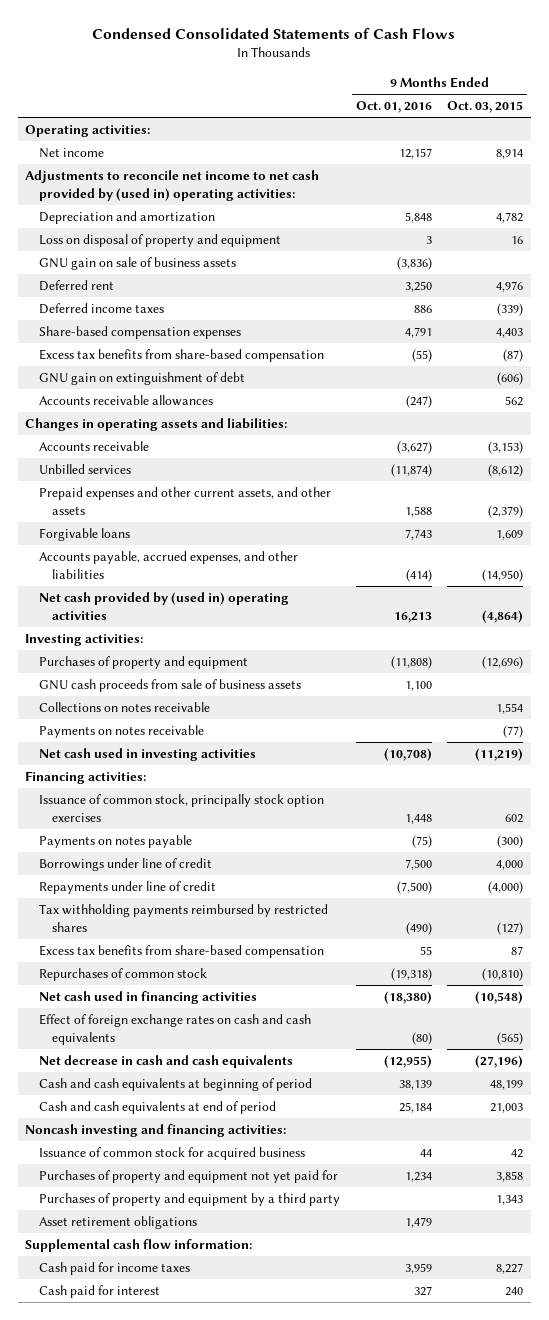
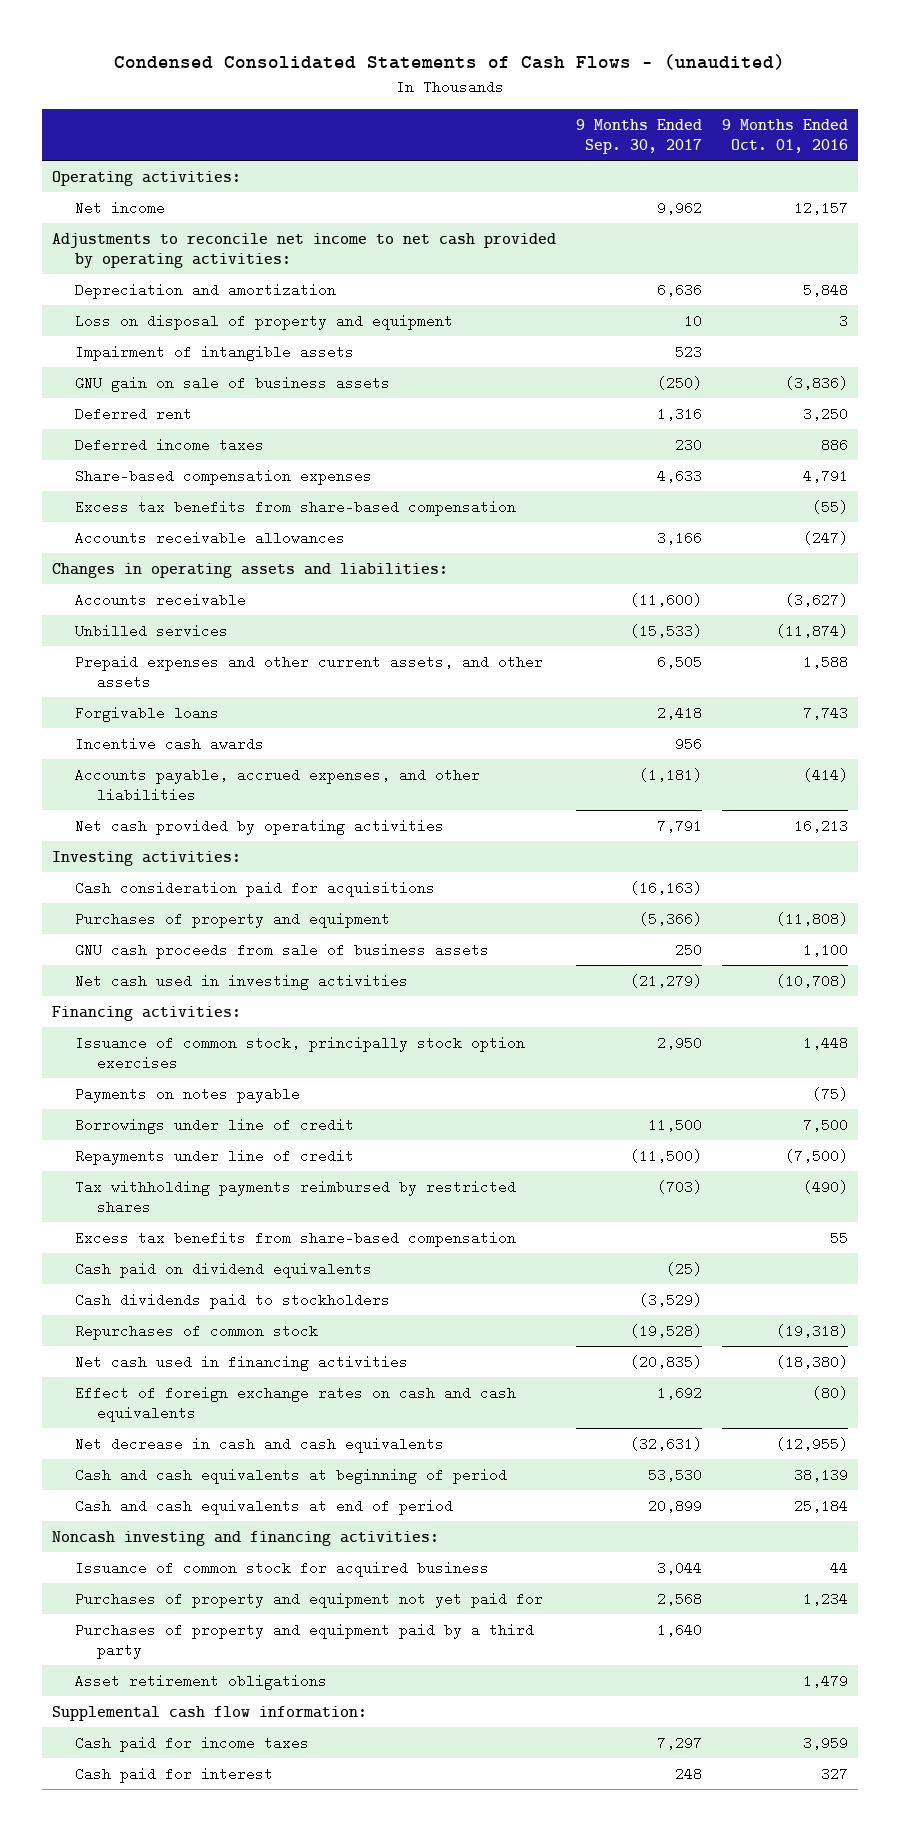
[92,27,456,39] Condensed Consolidated Statements of Cash Flows -> [113,54,785,71] Condensed Consolidated Statements of Cash Flows - (unaudited)
[447,101,524,114] Oct. 03, 2015 -> none
none -> [575,118,702,154] 9 Months Ended Sep. 30, 2017
[25,170,320,201] Adjustments to reconcile net income to net cash provided by (used in) operating activities: -> [51,232,556,268] Adjustments to reconcile net income to net cash provided by operating activities:
none -> [74,344,354,361] Impairment of intangible assets
[38,372,245,386] GNU gain on extinguishment of debt -> none
none -> [74,736,264,751] Incentive cash awards
[38,592,289,620] Net cash provided by (used in) operating activities -> [74,818,444,835] Net cash provided by operating activities
none -> [74,880,435,897] Cash consideration paid for acquisitions
[38,702,210,713] Collections on notes receivable -> none
[38,725,204,739] Payments on notes receivable -> none
none -> [74,1261,372,1278] Cash paid on dividend equivalents
none -> [74,1292,390,1309] Cash dividends paid to stockholders
[38,1193,340,1207] Purchases of property and equipment by a third party -> [74,1622,534,1659] Purchases of property and equipment paid by a third party

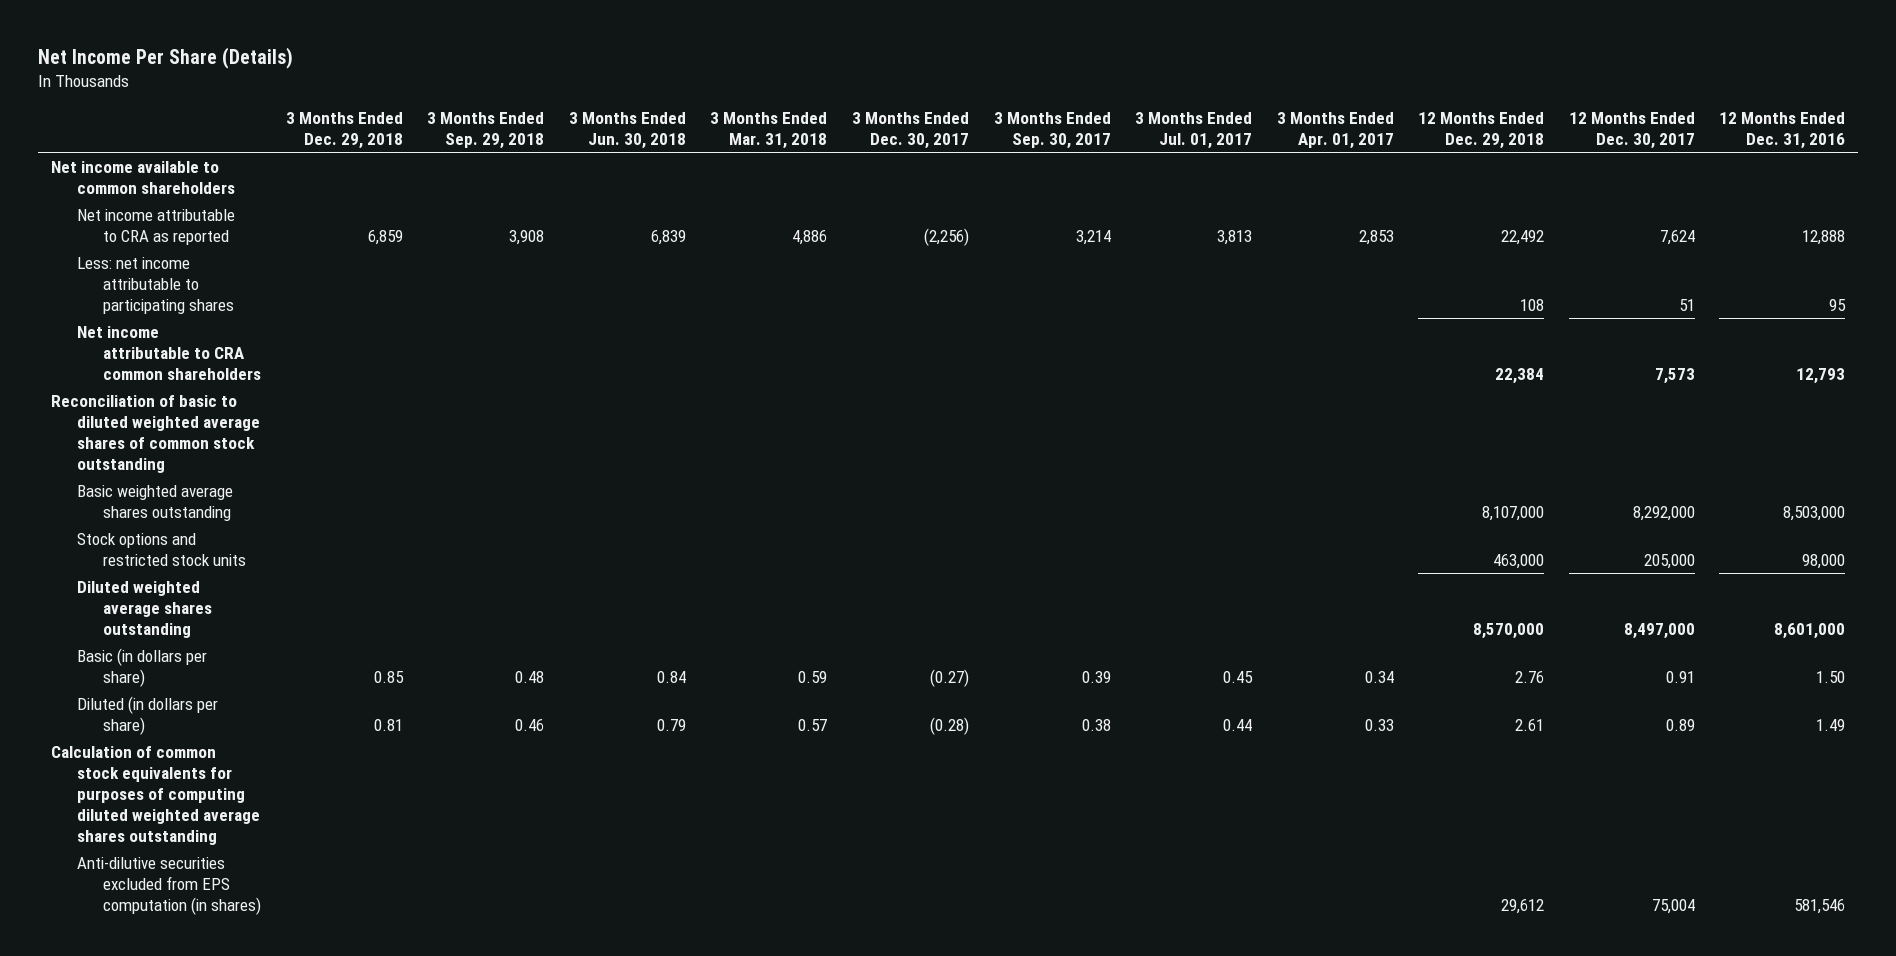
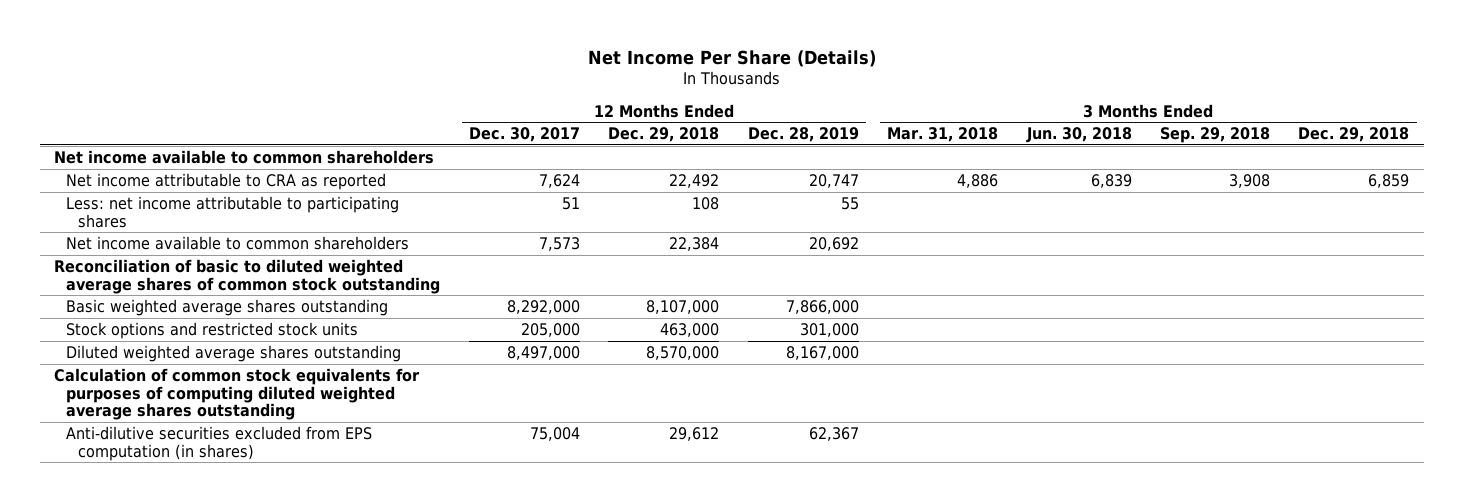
[852,111,970,149] 3 Months Ended Dec. 30, 2017 -> none
[993,111,1111,149] 3 Months Ended Sep. 30, 2017 -> none
[1135,111,1253,149] 3 Months Ended Jul. 01, 2017 -> none
[1276,111,1394,149] 3 Months Ended Apr. 01, 2017 -> none
[1719,111,1846,149] 12 Months Ended Dec. 31, 2016 -> none
none -> [747,127,859,143] Dec. 28, 2019
[76,325,262,380] Net income attributable to CRA common shareholders -> [66,235,410,250] Net income available to common shareholders
[76,647,207,687] Basic (in dollars per share) -> none
[76,695,218,735] Diluted (in dollars per share) -> none

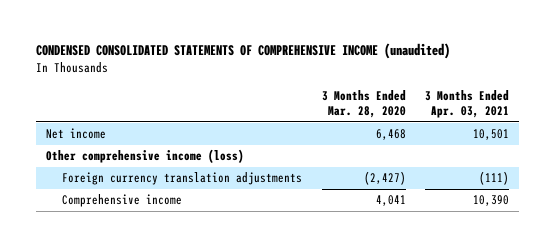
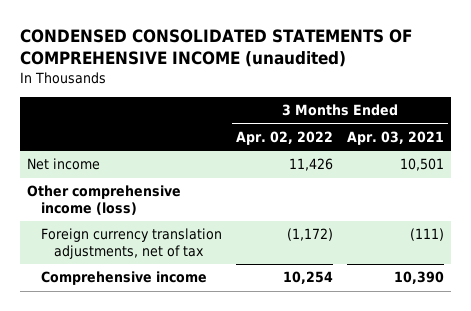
[321,89,406,118] 3 Months Ended Mar. 28, 2020 -> none
none -> [235,131,333,146] Apr. 02, 2022
[62,172,303,186] Foreign currency translation adjustments -> [40,228,222,260] Foreign currency translation adjustments, net of tax

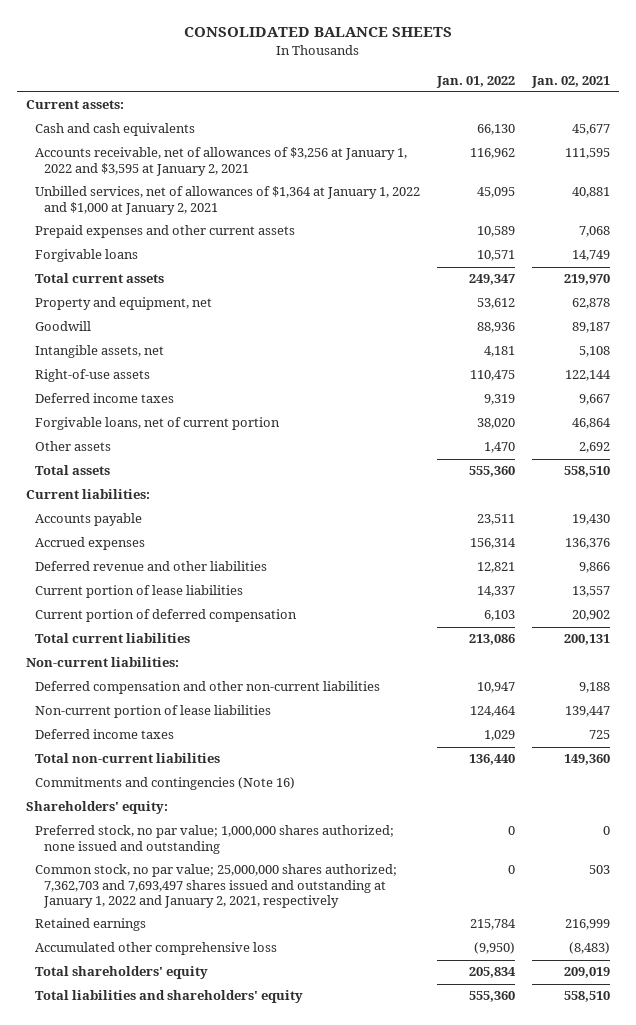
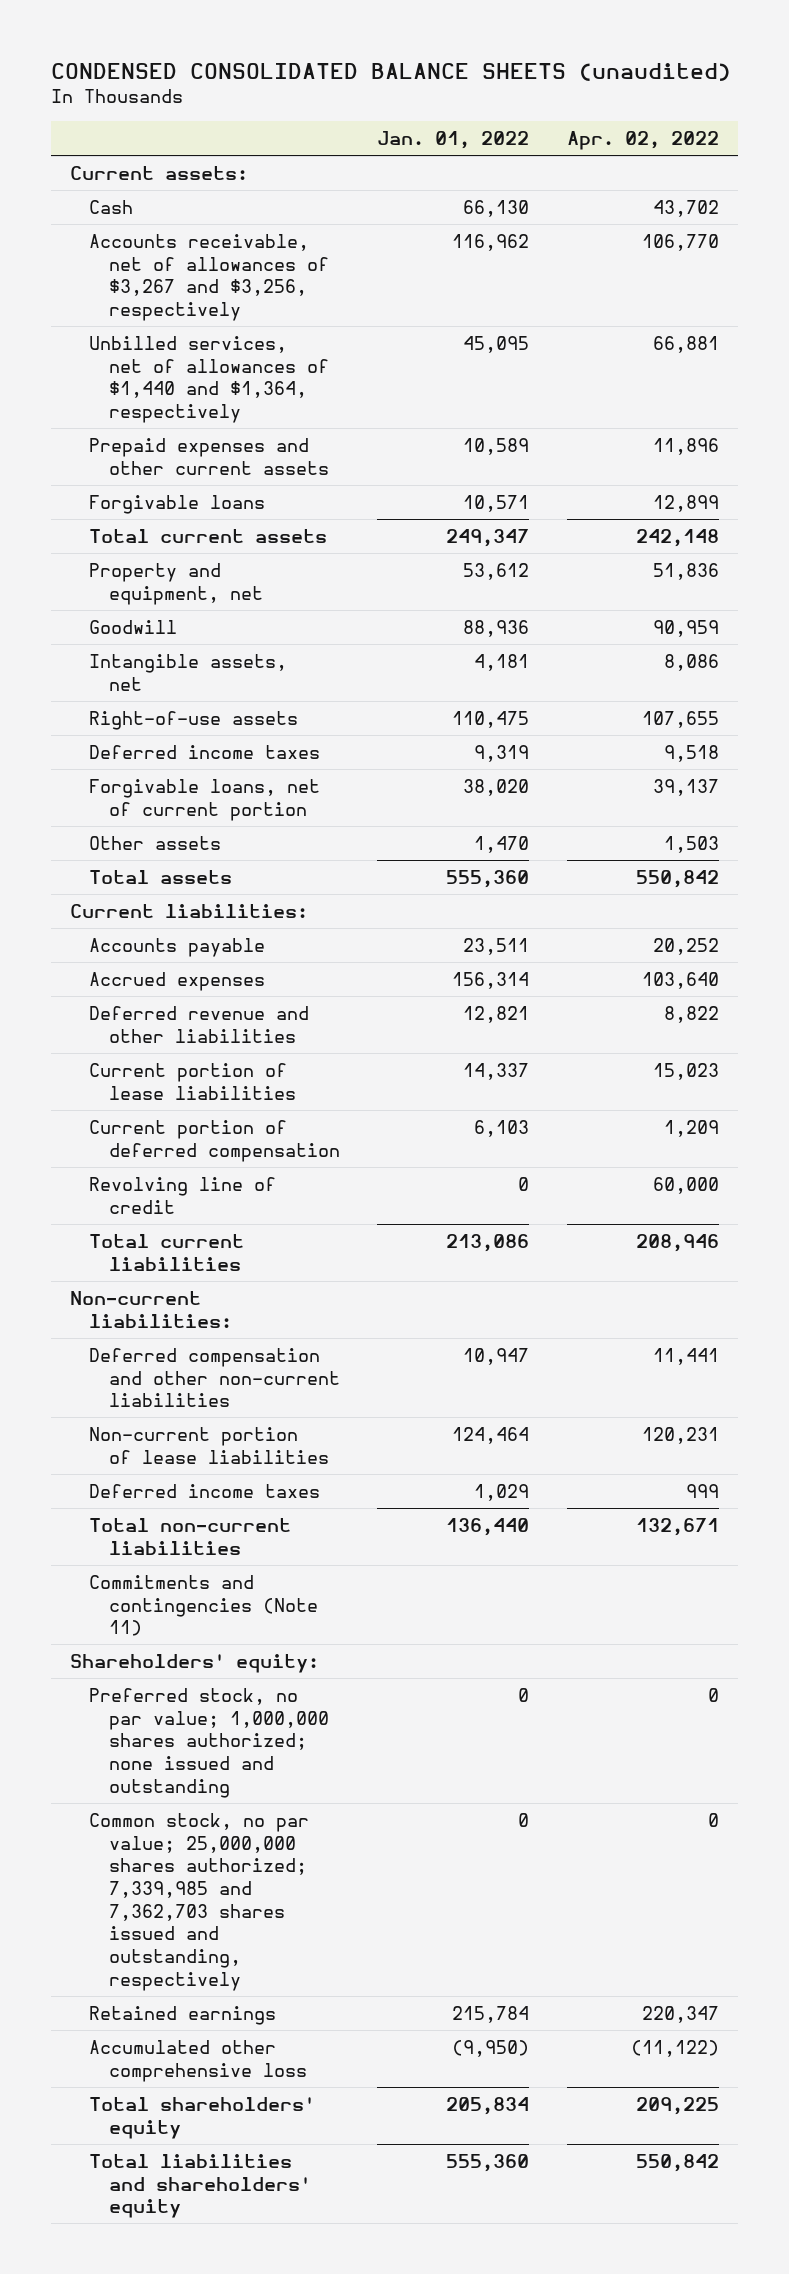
[183,27,452,38] CONSOLIDATED BALANCE SHEETS -> [51,62,732,81] CONDENSED CONSOLIDATED BALANCE SHEETS (unaudited)
[531,75,611,88] Jan. 02, 2021 -> none
none -> [566,131,719,151] Apr. 02, 2022
[35,123,196,137] Cash and cash equivalents -> [89,199,134,214] Cash
[35,147,408,176] Accounts receivable, net of allowances of $3,256 at January 1, 2022 and $3,595 at January 2, 2021 -> [89,233,329,321] Accounts receivable, net of allowances of $3,267 and $3,256, respectively
[35,186,421,215] Unbilled services, net of allowances of $1,364 at January 1, 2022 and $1,000 at January 2, 2021 -> [89,335,329,423] Unbilled services, net of allowances of $1,440 and $1,364, respectively
none -> [89,1176,277,1214] Revolving line of credit
[35,777,296,791] Commitments and contingencies (Note 16) -> [89,1574,318,1637] Commitments and contingencies (Note 11)
[35,864,398,909] Common stock, no par value; 25,000,000 shares authorized; 7,362,703 and 7,693,497 shares issued and outstanding at January 1, 2022 and January 2, 2021, respectively -> [89,1812,310,1991] Common stock, no par value; 25,000,000 shares authorized; 7,339,985 and 7,362,703 shares issued and outstanding, respectively

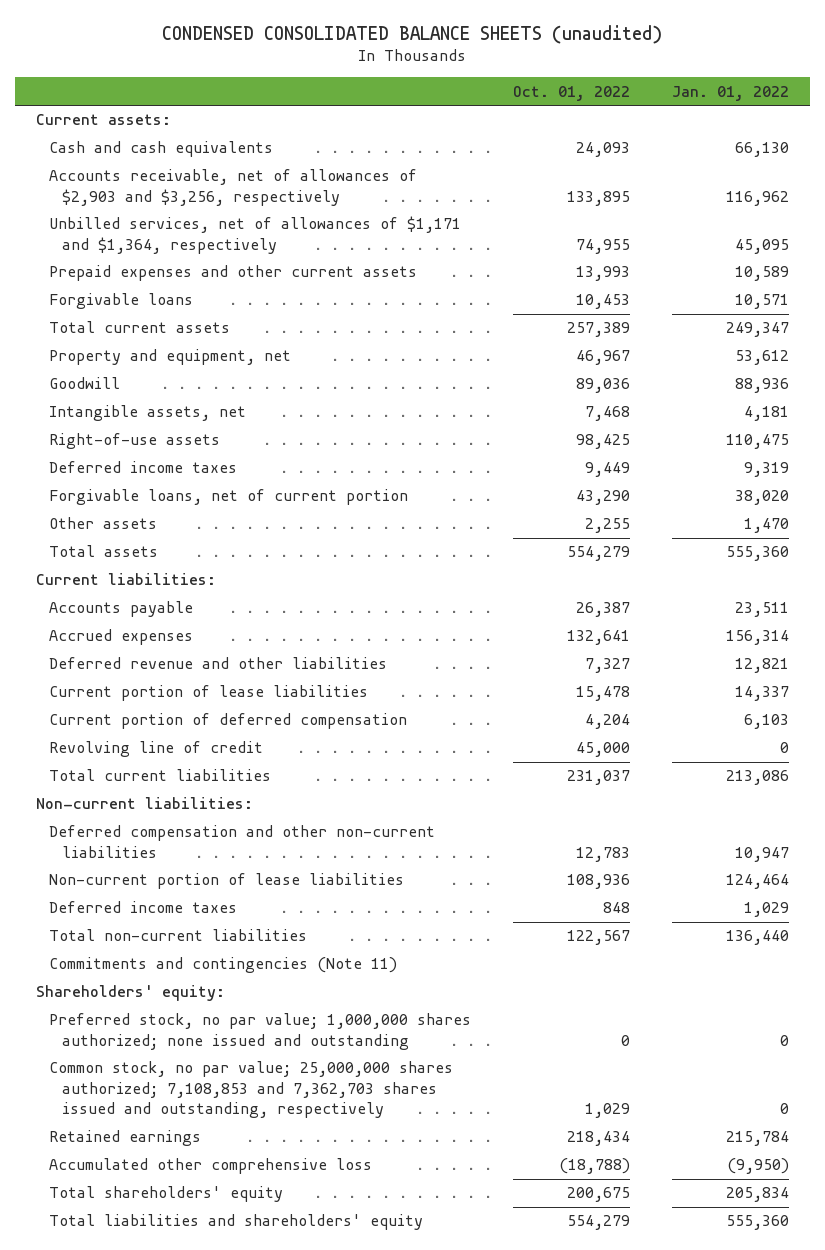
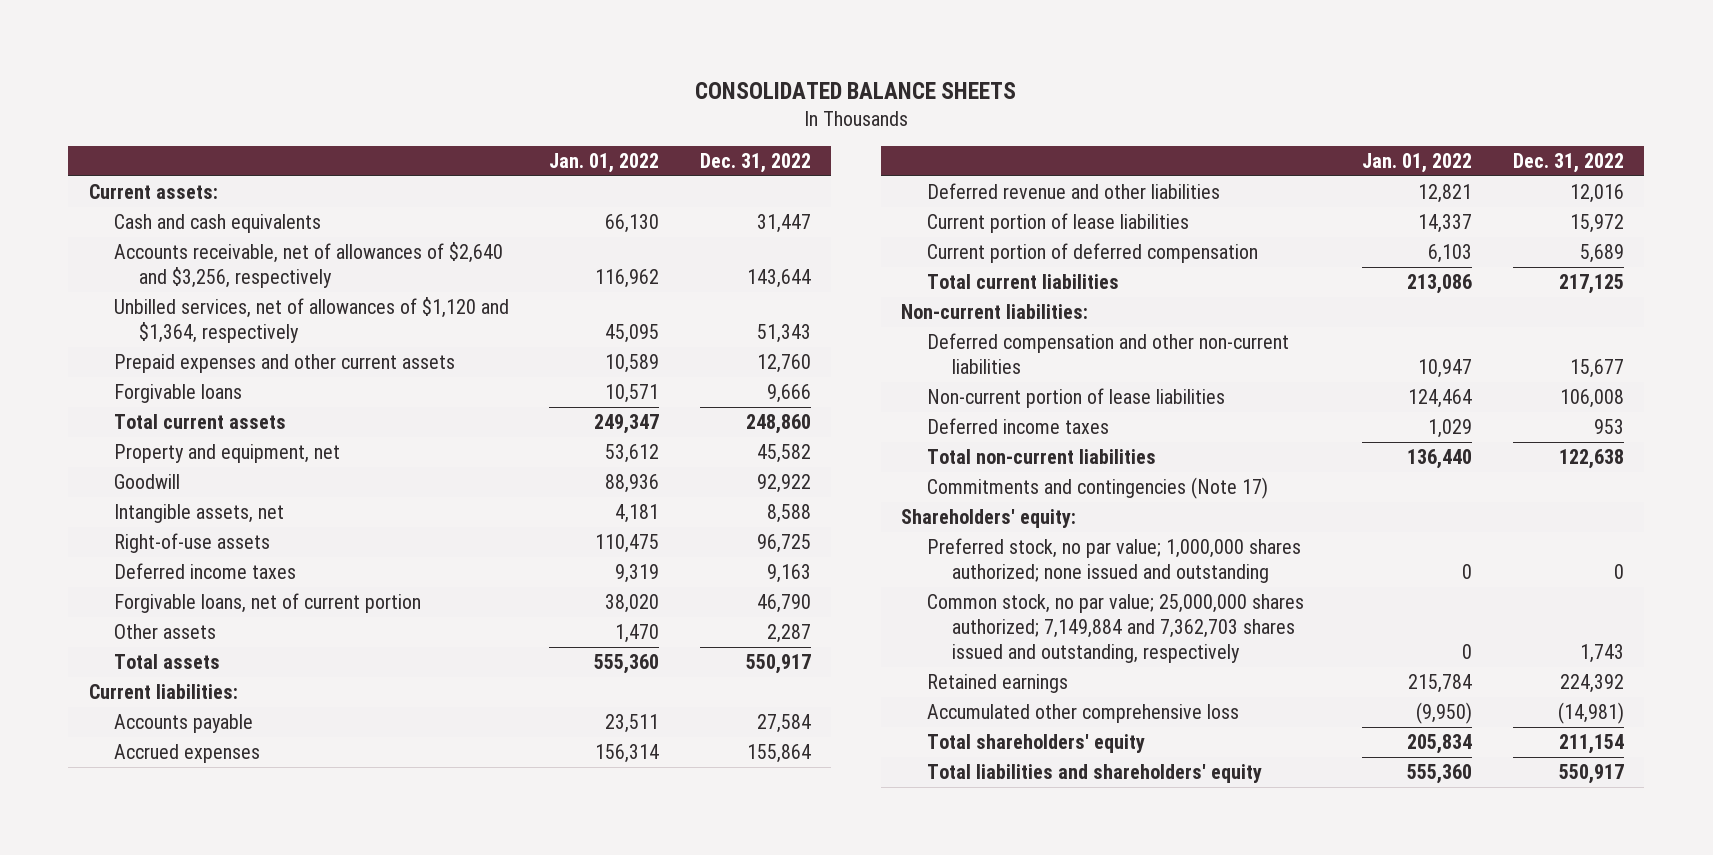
[162,24,663,44] CONDENSED CONSOLIDATED BALANCE SHEETS (unaudited) -> [695,82,1017,100] CONSOLIDATED BALANCE SHEETS
[512,85,630,101] Oct. 01, 2022 -> none
none -> [700,153,812,174] Dec. 31, 2022
[49,169,418,206] Accounts receivable, net of allowances of $2,903 and $3,256, respectively -> [113,241,503,288] Accounts receivable, net of allowances of $2,640 and $3,256, respectively
[49,216,462,254] Unbilled services, net of allowances of $1,171 and $1,364, respectively -> [113,296,509,343] Unbilled services, net of allowances of $1,120 and $1,364, respectively
[49,741,264,758] Revolving line of credit -> none
[49,957,398,974] Commitments and contingencies (Note 11) -> [926,476,1268,499] Commitments and contingencies (Note 17)
[49,1061,454,1119] Common stock, no par value; 25,000,000 shares authorized; 7,108,853 and 7,362,703 shares issued and outstanding, respectively -> [926,593,1304,663] Common stock, no par value; 25,000,000 shares authorized; 7,149,884 and 7,362,703 shares issued and outstanding, respectively

